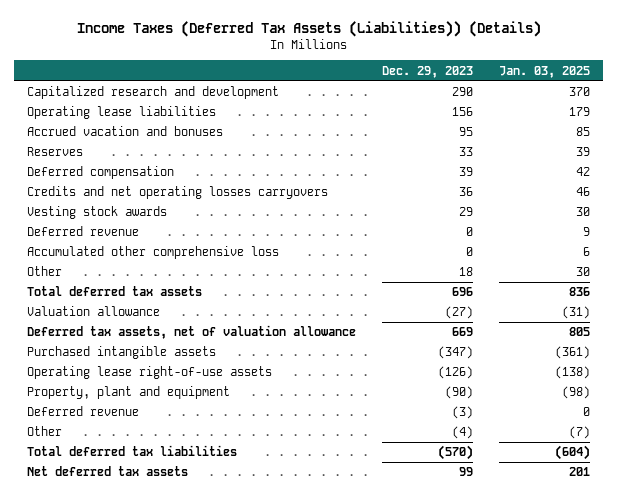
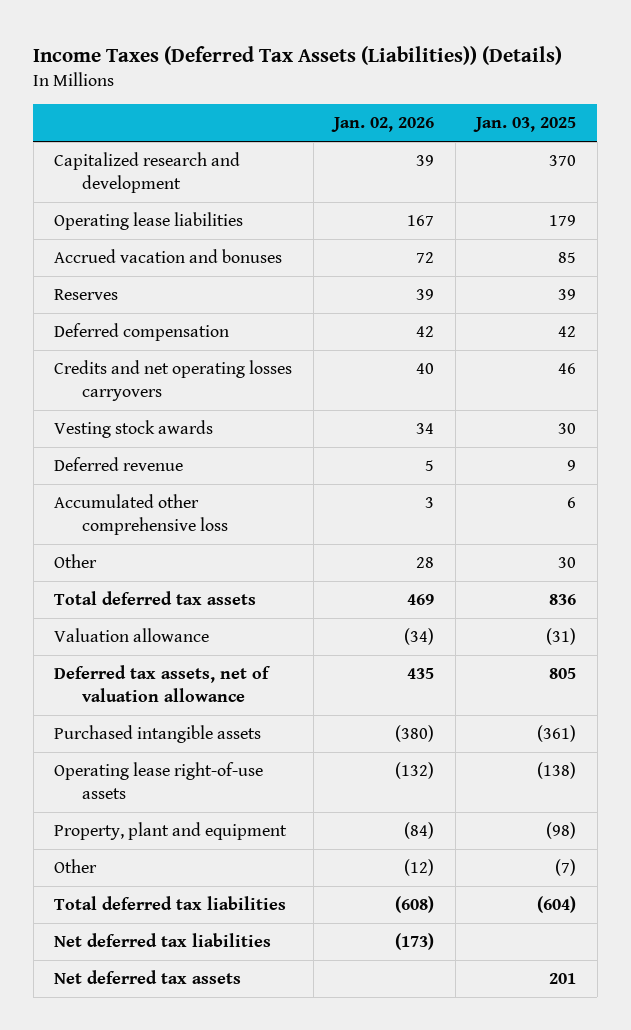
[382,65,474,78] Dec. 29, 2023 -> none
none -> [331,117,435,133] Jan. 02, 2026
[27,406,140,417] Deferred revenue -> none
none -> [54,933,272,948] Net deferred tax liabilities

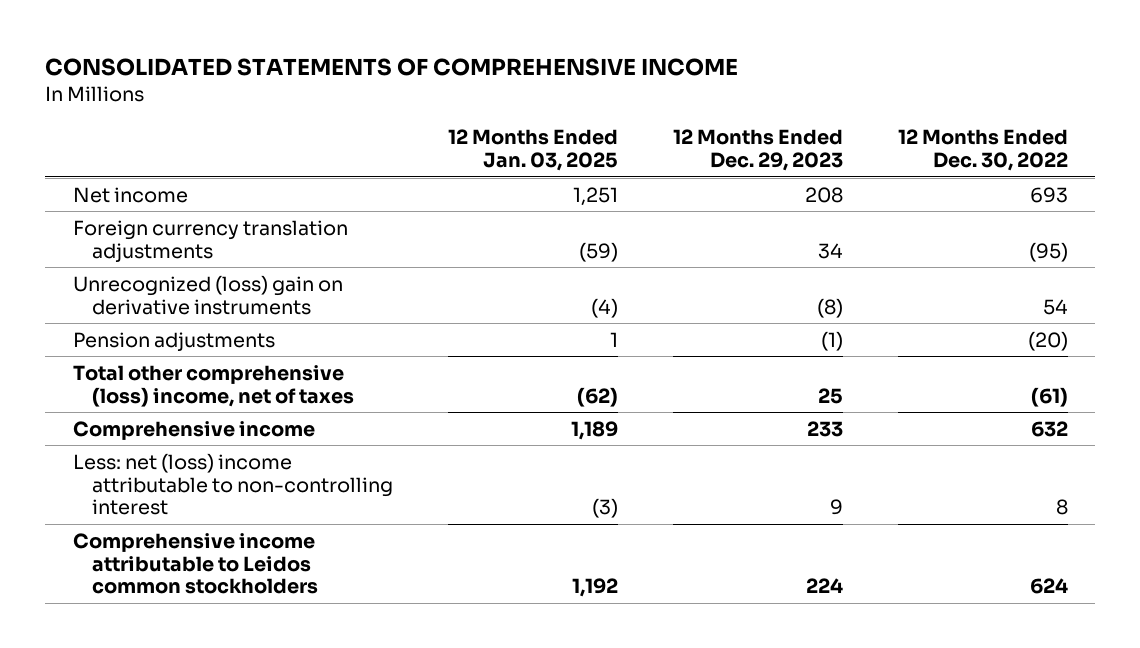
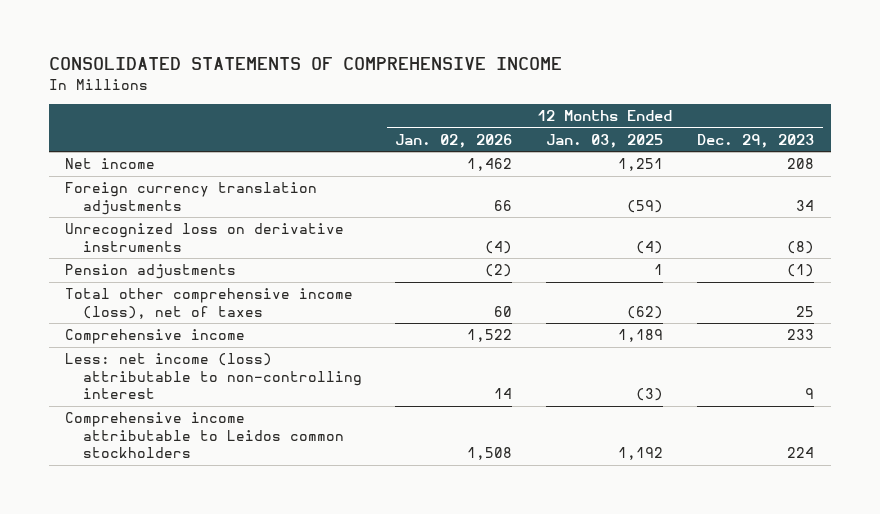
[897,129,1068,172] 12 Months Ended Dec. 30, 2022 -> none
none -> [395,133,513,148] Jan. 02, 2026
[72,274,343,315] Unrecognized (loss) gain on derivative instruments -> [65,223,345,252] Unrecognized loss on derivative instruments
[72,364,355,407] Total other comprehensive (loss) income, net of taxes -> [65,288,354,319] Total other comprehensive income (loss), net of taxes
[72,452,394,516] Less: net (loss) income attributable to non-controlling interest -> [65,353,362,400] Less: net income (loss) attributable to non-controlling interest

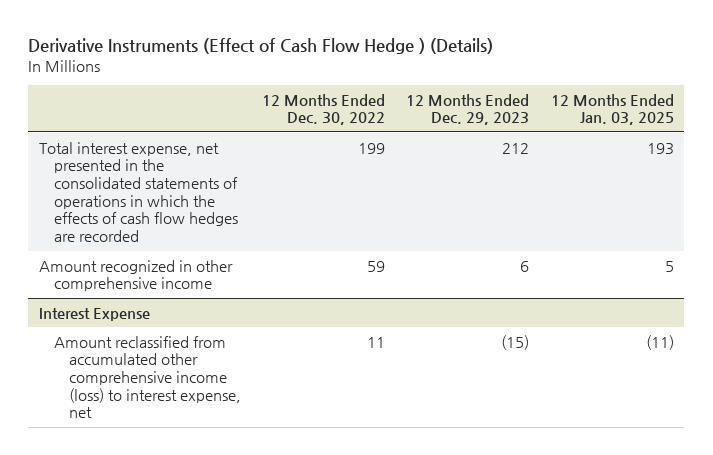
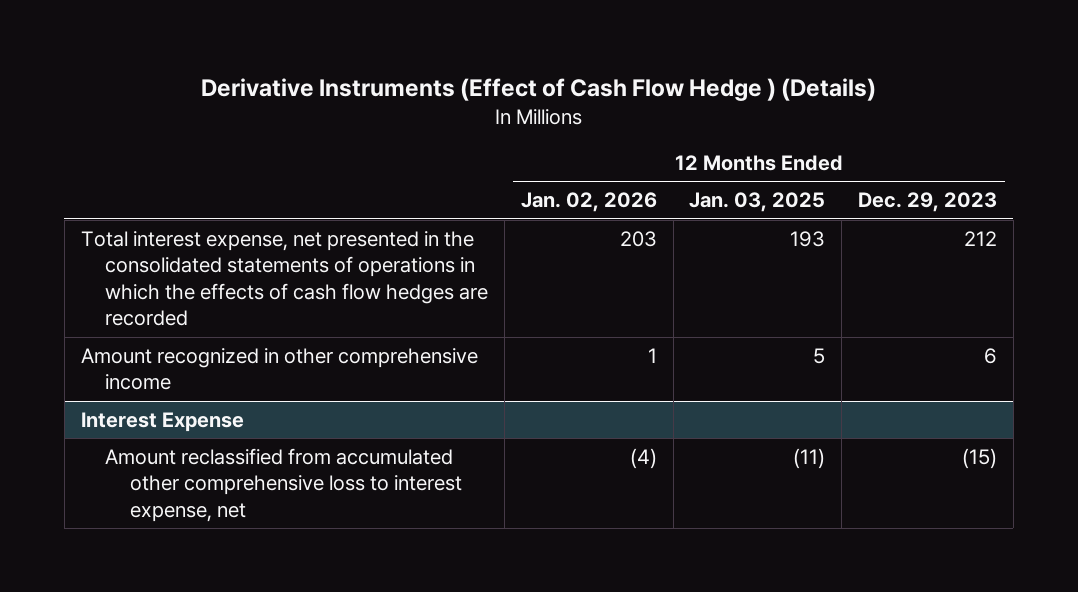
[262,93,386,126] 12 Months Ended Dec. 30, 2022 -> none
none -> [520,192,657,213] Jan. 02, 2026
[54,335,242,419] Amount reclassified from accumulated other comprehensive income (loss) to interest expense, net -> [105,447,462,522] Amount reclassified from accumulated other comprehensive loss to interest expense, net

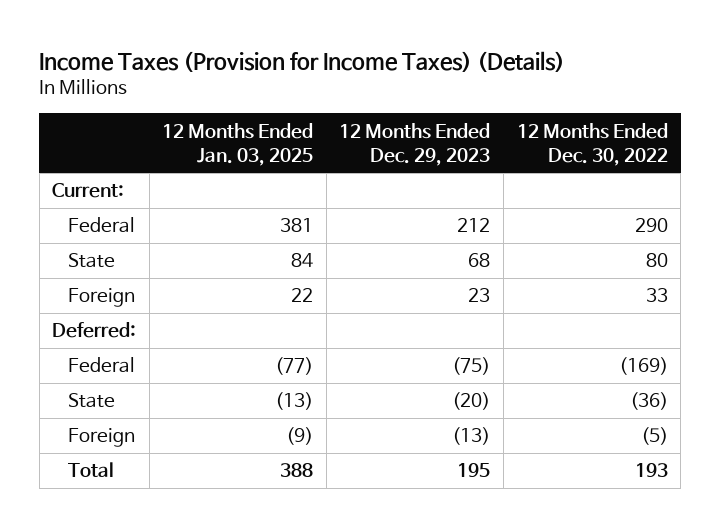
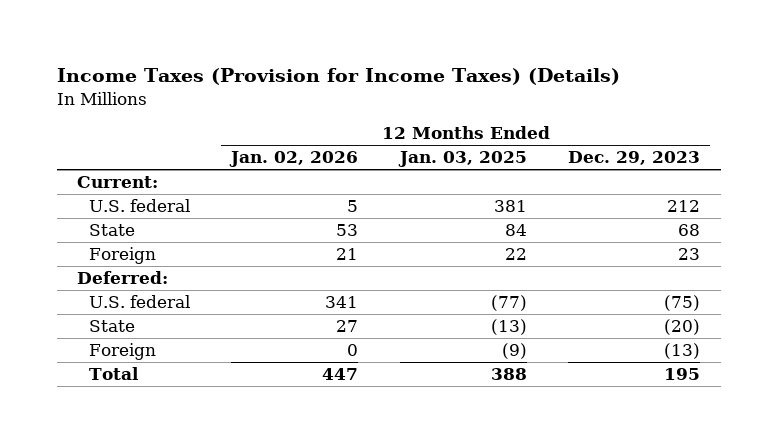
[516,122,668,166] 12 Months Ended Dec. 30, 2022 -> none
none -> [229,151,359,168] Jan. 02, 2026
[68,217,136,234] Federal -> [89,198,191,212] U.S. federal
[68,357,136,374] Federal -> [89,294,191,308] U.S. federal

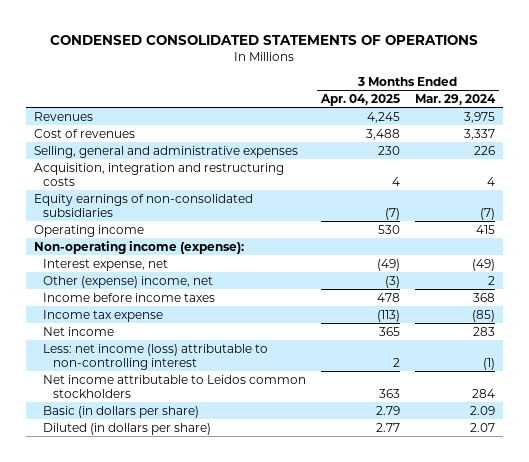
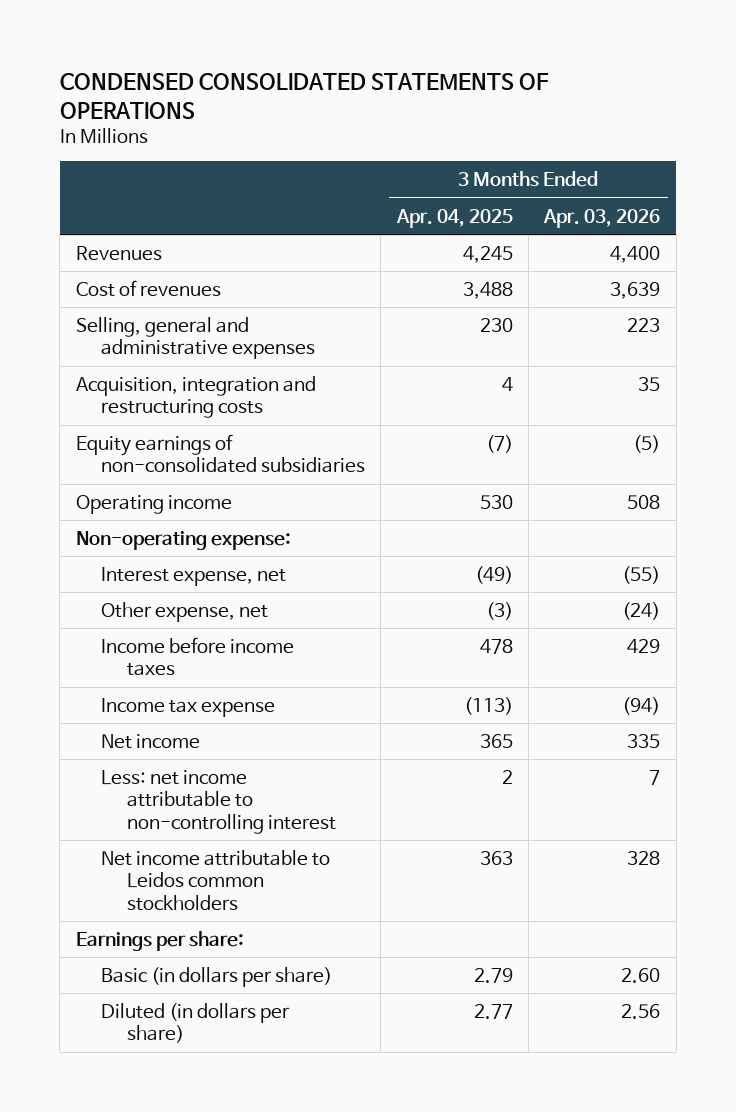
[415,93,497,105] Mar. 29, 2024 -> none
none -> [543,208,661,228] Apr. 03, 2026
[33,240,244,254] Non-operating income (expense): -> [75,530,291,550] Non-operating expense:
[43,275,214,288] Other (expense) income, net -> [101,601,269,622] Other expense, net
[43,343,269,370] Less: net income (loss) attributable to non-controlling interest -> [101,769,336,834] Less: net income attributable to non-controlling interest
none -> [75,930,244,951] Earnings per share:

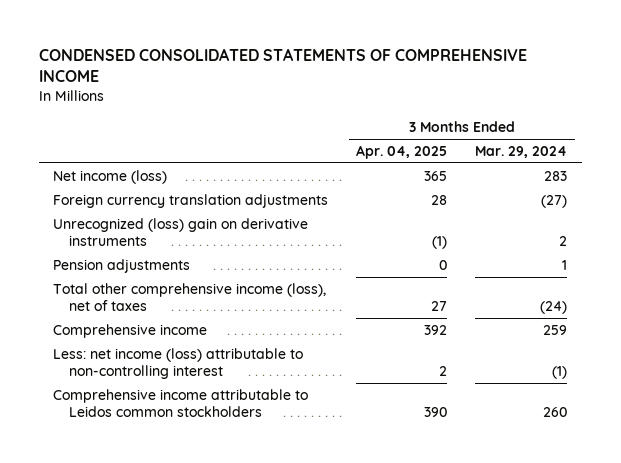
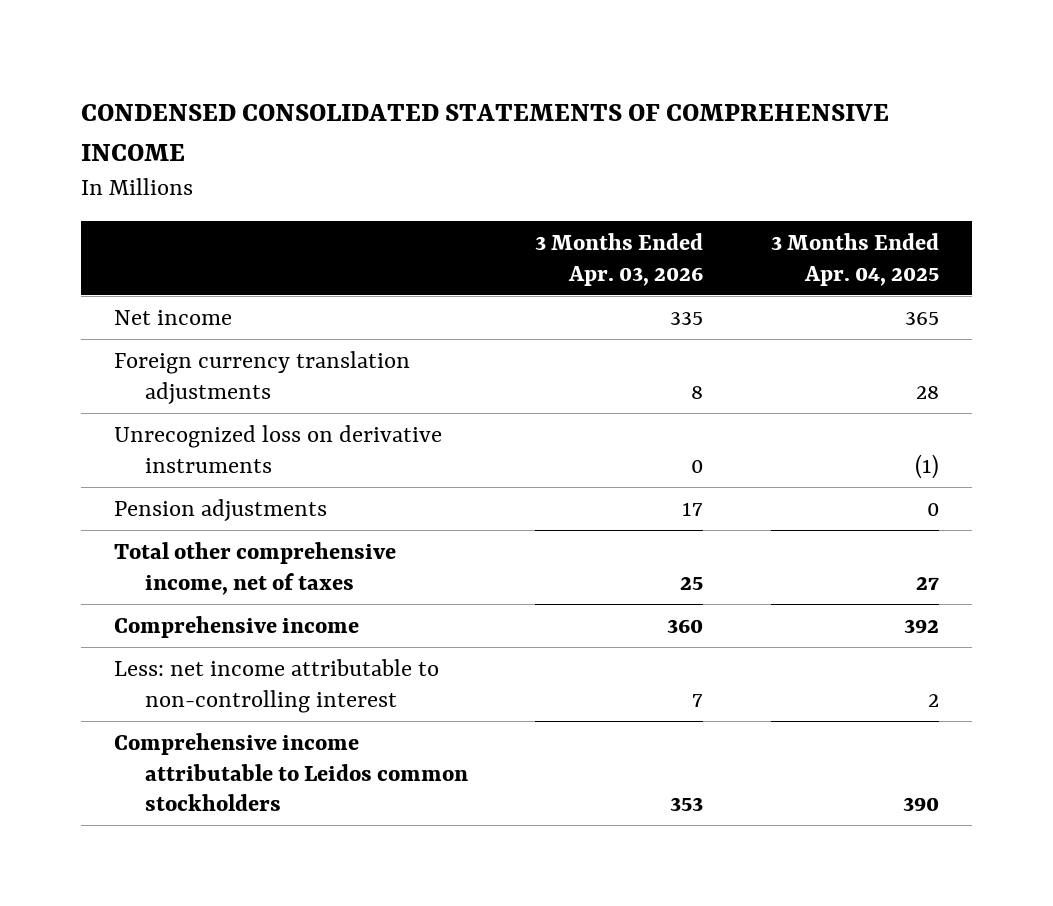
[475,145,568,158] Mar. 29, 2024 -> none
none -> [535,232,704,286] 3 Months Ended Apr. 03, 2026
[53,169,168,184] Net income (loss) -> [114,309,233,325] Net income
[53,217,309,247] Unrecognized (loss) gain on derivative instruments -> [114,424,443,473] Unrecognized loss on derivative instruments
[53,282,327,312] Total other comprehensive income (loss), net of taxes -> [114,541,397,595] Total other comprehensive income, net of taxes
[53,347,304,380] Less: net income (loss) attributable to non-controlling interest -> [114,658,440,713] Less: net income attributable to non-controlling interest

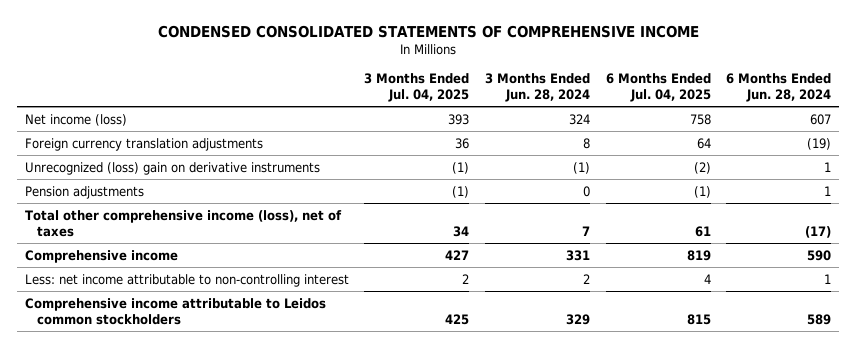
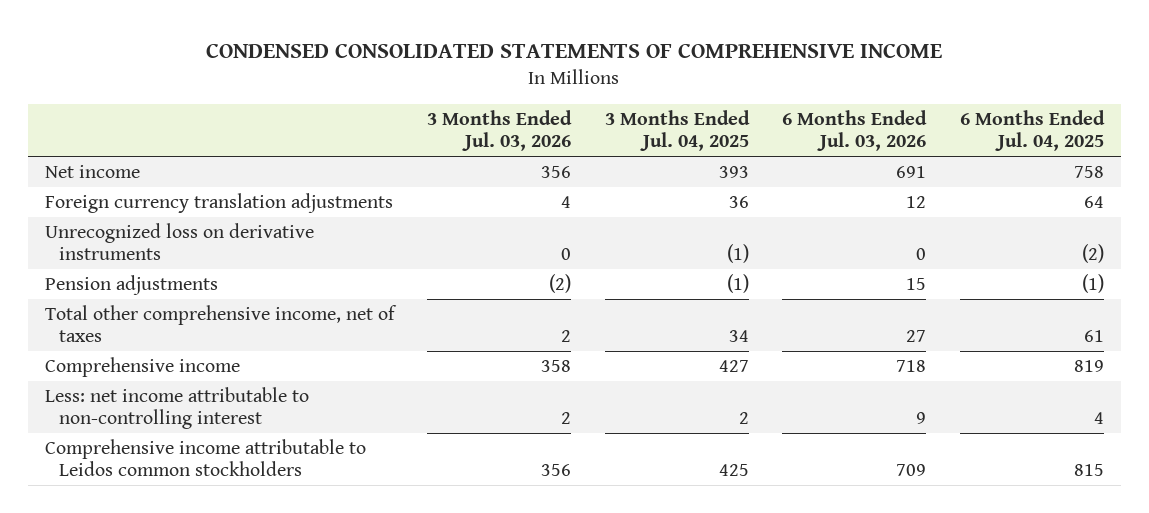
[484,73,590,102] 3 Months Ended Jun. 28, 2024 -> none
[726,73,832,102] 6 Months Ended Jun. 28, 2024 -> none
none -> [427,109,573,152] 3 Months Ended Jul. 03, 2026
none -> [782,109,928,152] 6 Months Ended Jul. 03, 2026
[24,113,127,126] Net income (loss) -> [44,164,140,178] Net income
[24,161,320,175] Unrecognized (loss) gain on derivative instruments -> [44,222,314,261] Unrecognized loss on derivative instruments
[24,209,342,237] Total other comprehensive income (loss), net of taxes -> [44,304,397,343] Total other comprehensive income, net of taxes

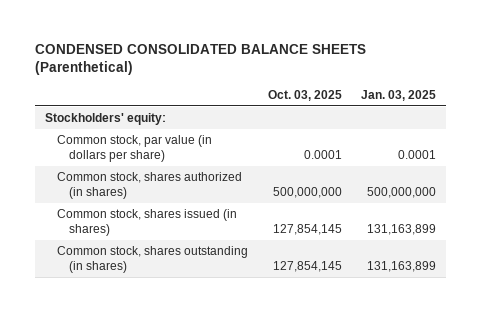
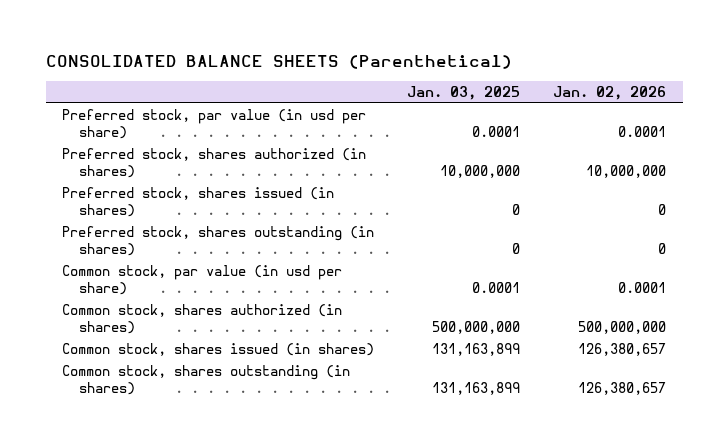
[35,43,367,75] CONDENSED CONSOLIDATED BALANCE SHEETS (Parenthetical) -> [45,54,512,69] CONSOLIDATED BALANCE SHEETS (Parenthetical)
[267,89,342,101] Oct. 03, 2025 -> none
none -> [553,85,667,100] Jan. 02, 2026
[45,113,167,126] Stockholders' equity: -> none
none -> [62,109,367,139] Preferred stock, par value (in usd per share)
none -> [62,148,367,178] Preferred stock, shares authorized (in shares)
none -> [62,187,335,217] Preferred stock, shares issued (in shares)
none -> [62,226,375,256] Preferred stock, shares outstanding (in shares)
[57,135,213,163] Common stock, par value (in dollars per share) -> [62,265,343,295] Common stock, par value (in usd per share)

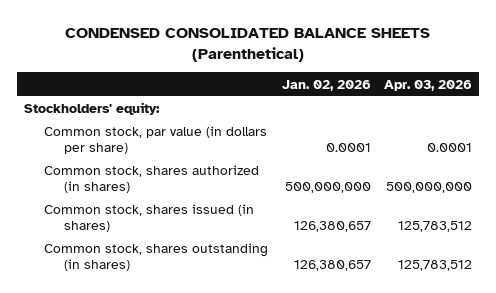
[45,54,512,69] CONSOLIDATED BALANCE SHEETS (Parenthetical) -> [65,28,431,63] CONDENSED CONSOLIDATED BALANCE SHEETS (Parenthetical)
[407,85,521,100] Jan. 03, 2025 -> none
none -> [384,79,473,91] Apr. 03, 2026
[62,109,367,139] Preferred stock, par value (in usd per share) -> none
[62,148,367,178] Preferred stock, shares authorized (in shares) -> none
[62,187,335,217] Preferred stock, shares issued (in shares) -> none
[62,226,375,256] Preferred stock, shares outstanding (in shares) -> none
none -> [24,102,161,116] Stockholders' equity:
[62,265,343,295] Common stock, par value (in usd per share) -> [44,126,268,155] Common stock, par value (in dollars per share)

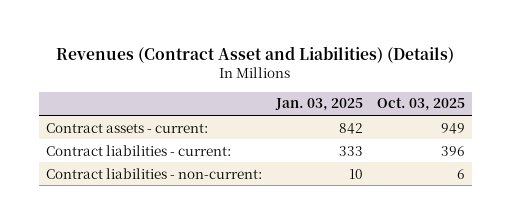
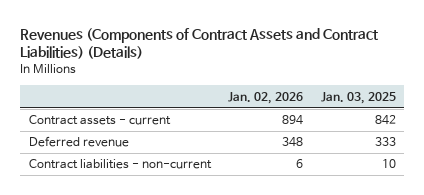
[56,45,455,63] Revenues (Contract Asset and Liabilities) (Details) -> [19,27,378,60] Revenues (Components of Contract Assets and Contract Liabilities) (Details)
[377,97,466,112] Oct. 03, 2025 -> none
none -> [228,91,304,104] Jan. 02, 2026
[45,122,208,133] Contract assets - current: -> [28,115,171,126] Contract assets - current
[45,144,231,156] Contract liabilities - current: -> [28,136,129,148] Deferred revenue
[45,167,262,179] Contract liabilities - non-current: -> [28,159,212,170] Contract liabilities - non-current

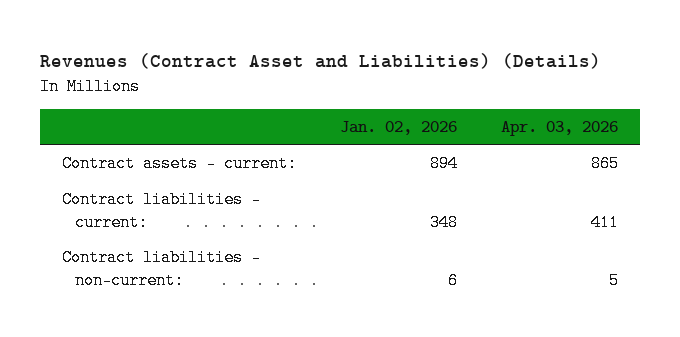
[19,27,378,60] Revenues (Components of Contract Assets and Contract Liabilities) (Details) -> [40,53,602,70] Revenues (Contract Asset and Liabilities) (Details)
[320,91,396,104] Jan. 03, 2025 -> none
none -> [500,120,618,136] Apr. 03, 2026
[28,115,171,126] Contract assets - current -> [62,155,298,173] Contract assets - current:
[28,136,129,148] Deferred revenue -> [62,191,262,231] Contract liabilities - current:
[28,159,212,170] Contract liabilities - non-current -> [62,249,262,289] Contract liabilities - non-current:

